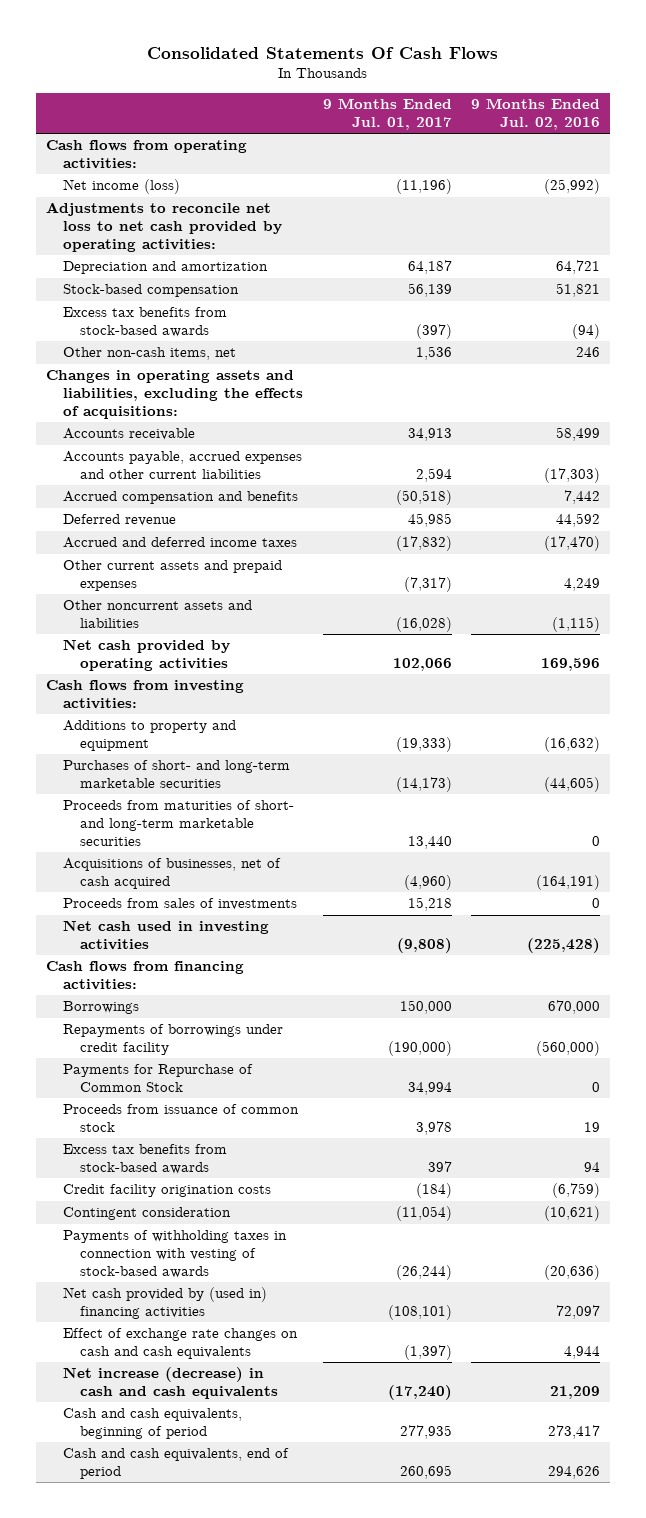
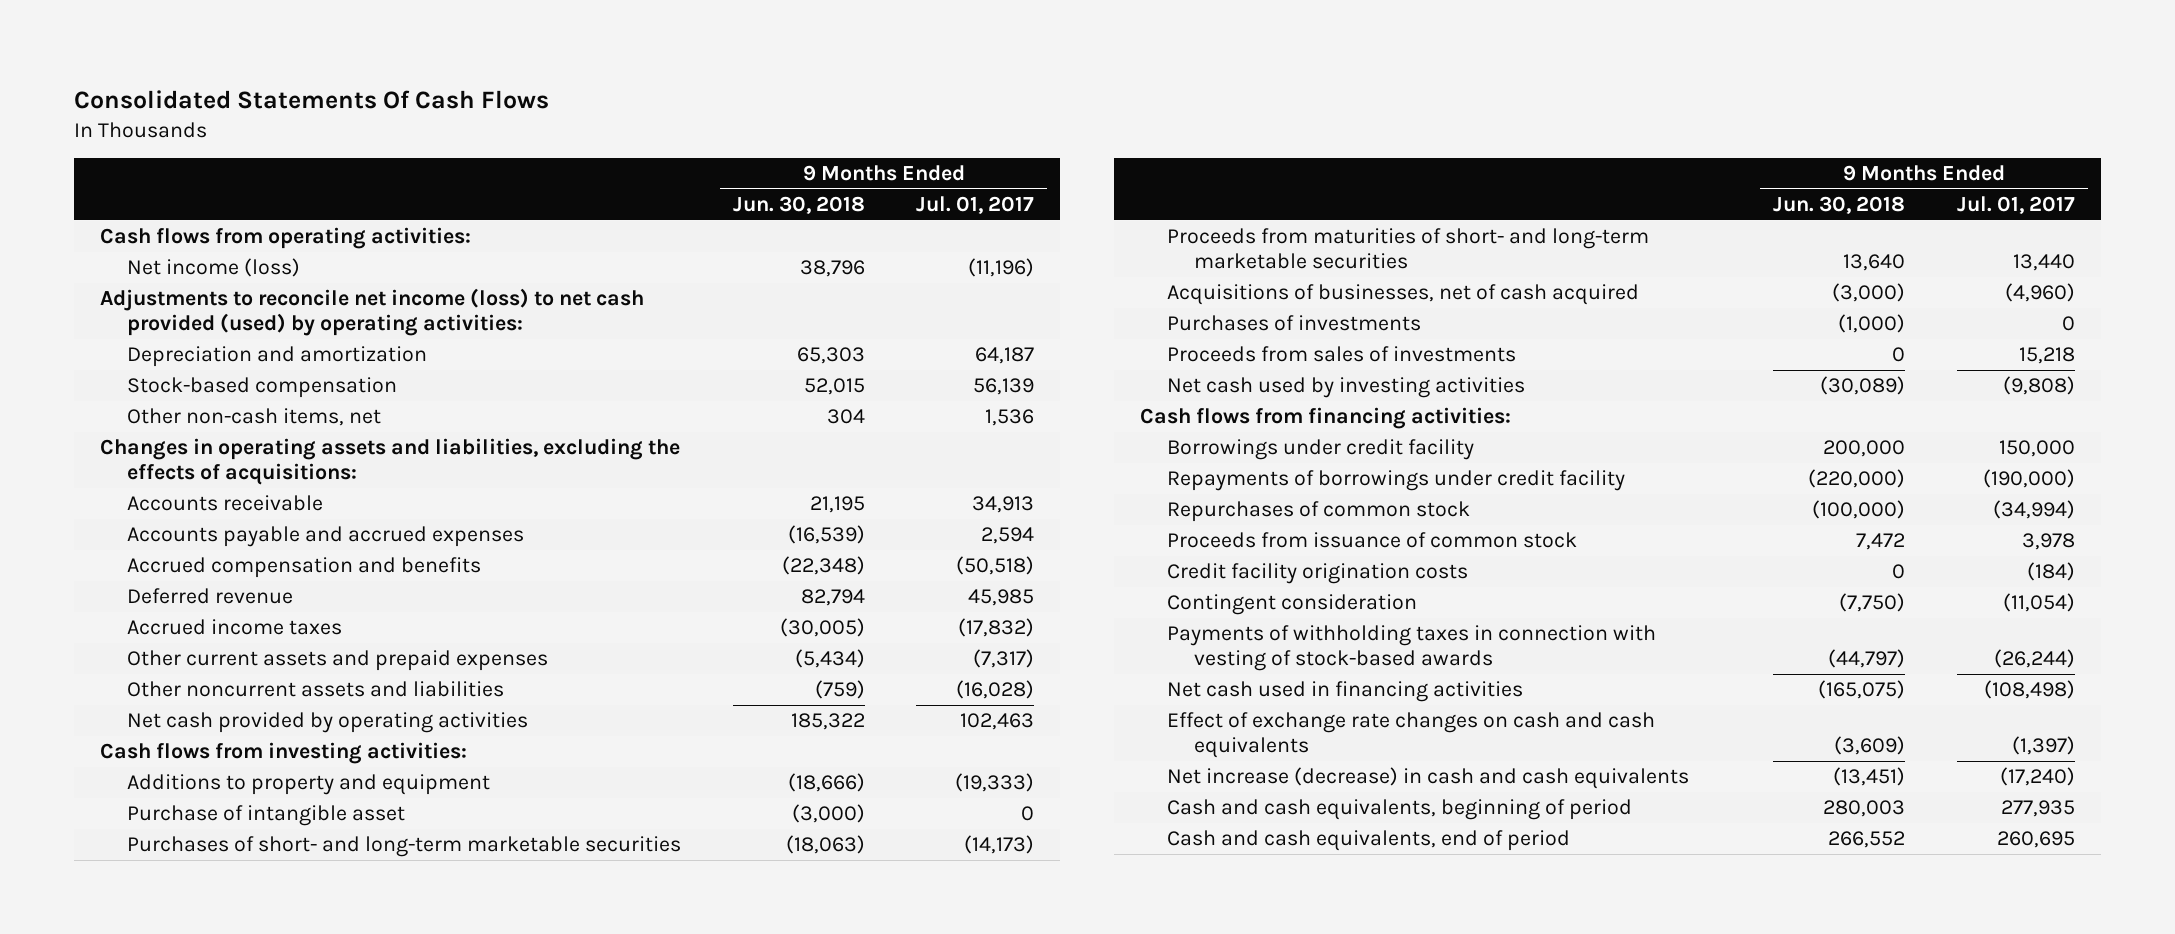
[471,98,601,130] 9 Months Ended Jul. 02, 2016 -> none
none -> [732,196,865,215] Jun. 30, 2018
[46,202,282,252] Adjustments to reconcile net loss to net cash provided by operating activities: -> [99,288,644,336] Adjustments to reconcile net income (loss) to net cash provided (used) by operating activities:
[62,307,227,338] Excess tax benefits from stock-based awards -> none
[62,451,302,480] Accounts payable, accrued expenses and other current liabilities -> [126,526,524,548] Accounts payable and accrued expenses
[62,537,297,549] Accrued and deferred income taxes -> [126,619,342,636] Accrued income taxes
[392,658,452,672] 102,066 -> [960,713,1035,731] 102,463
none -> [126,805,405,827] Purchase of intangible asset
none -> [1167,315,1422,332] Purchases of investments
[62,920,269,951] Net cash used in investing activities -> [1167,377,1526,399] Net cash used by investing activities
[62,1001,139,1015] Borrowings -> [1167,439,1475,461] Borrowings under credit facility
[62,1064,253,1093] Payments for Repurchase of Common Stock -> [1167,501,1471,523] Repurchases of common stock
[407,1082,452,1096] 34,994 -> [1992,500,2075,520] (34,994)
[62,1144,227,1175] Excess tax benefits from stock-based awards -> none
[62,1287,267,1320] Net cash provided by (used in) financing activities -> [1167,681,1524,703] Net cash used in financing activities
[387,1305,452,1321] (108,101) -> [1983,680,2075,700] (108,498)

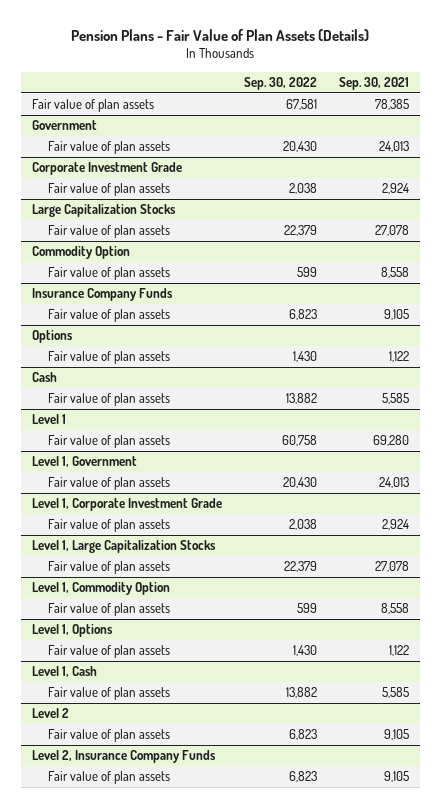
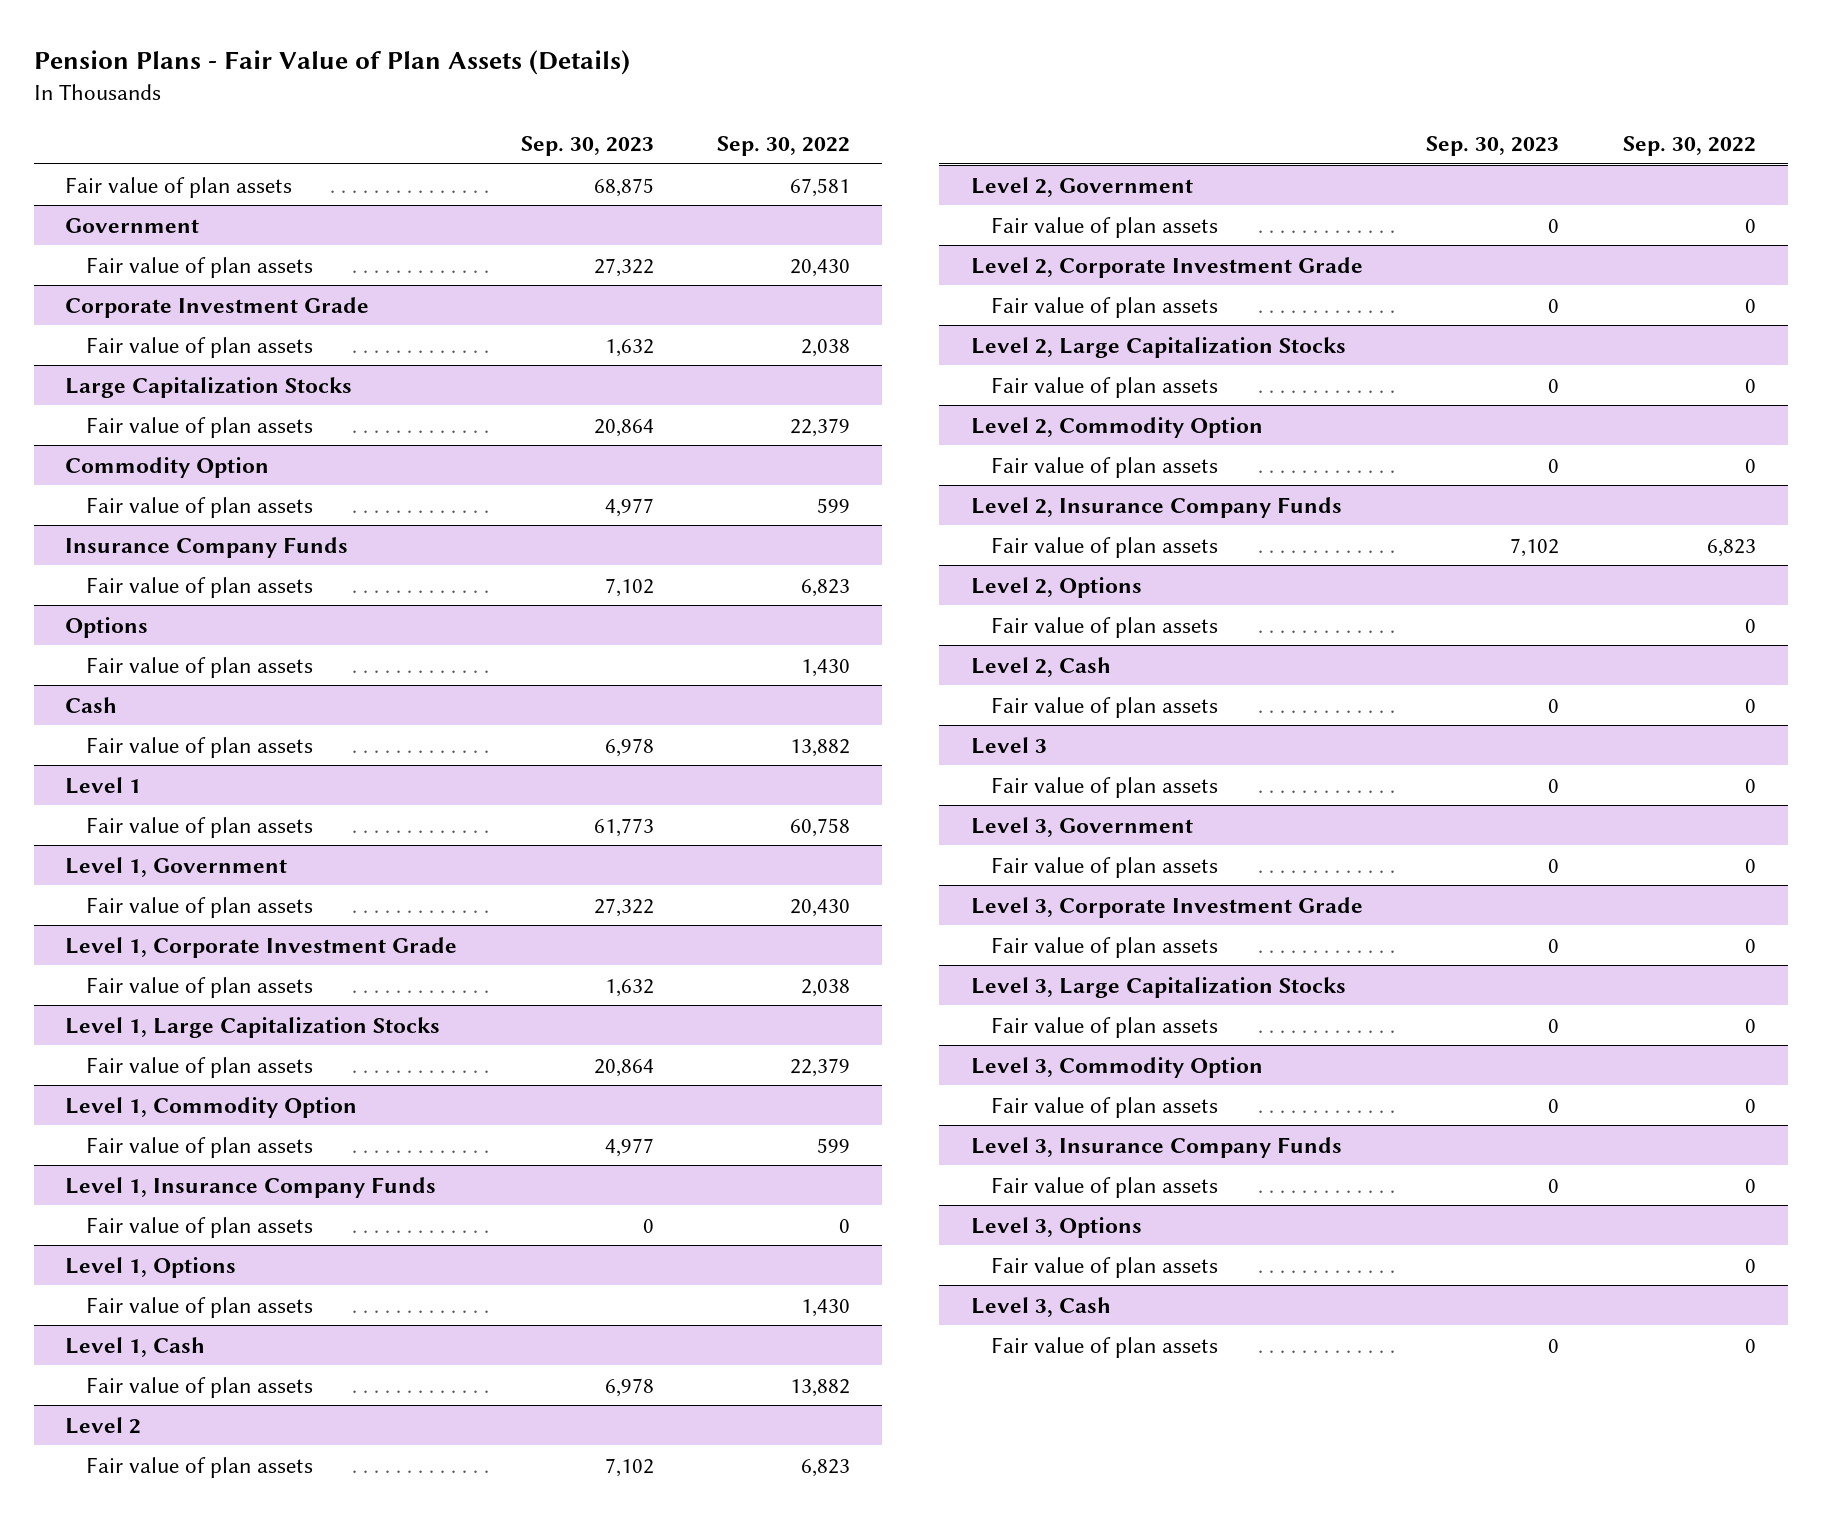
[339,76,410,90] Sep. 30, 2021 -> none
none -> [520,136,654,157] Sep. 30, 2023
none -> [65,1176,437,1198] Level 1, Insurance Company Funds
none -> [85,1216,313,1238] Fair value of plan assets
none -> [971,176,1194,197] Level 2, Government
none -> [991,216,1219,238] Fair value of plan assets
none -> [971,256,1364,278] Level 2, Corporate Investment Grade
none -> [991,296,1219,318] Fair value of plan assets
none -> [971,336,1347,358] Level 2, Large Capitalization Stocks
none -> [991,376,1219,398] Fair value of plan assets
none -> [971,416,1264,438] Level 2, Commodity Option
none -> [991,456,1219,478] Fair value of plan assets
none -> [971,576,1143,598] Level 2, Options
none -> [991,616,1219,638] Fair value of plan assets
none -> [971,656,1112,677] Level 2, Cash
none -> [991,696,1219,718] Fair value of plan assets
none -> [971,736,1048,754] Level 3
none -> [991,776,1219,798] Fair value of plan assets
none -> [971,816,1194,837] Level 3, Government
none -> [991,856,1219,878] Fair value of plan assets
none -> [971,896,1364,918] Level 3, Corporate Investment Grade
none -> [991,936,1219,958] Fair value of plan assets
none -> [971,976,1347,998] Level 3, Large Capitalization Stocks
none -> [991,1016,1219,1038] Fair value of plan assets
none -> [971,1056,1264,1078] Level 3, Commodity Option
none -> [991,1096,1219,1118] Fair value of plan assets
none -> [971,1136,1343,1158] Level 3, Insurance Company Funds
none -> [991,1176,1219,1198] Fair value of plan assets
none -> [971,1216,1143,1238] Level 3, Options
none -> [991,1256,1219,1278] Fair value of plan assets
none -> [971,1296,1112,1317] Level 3, Cash
none -> [991,1336,1219,1358] Fair value of plan assets

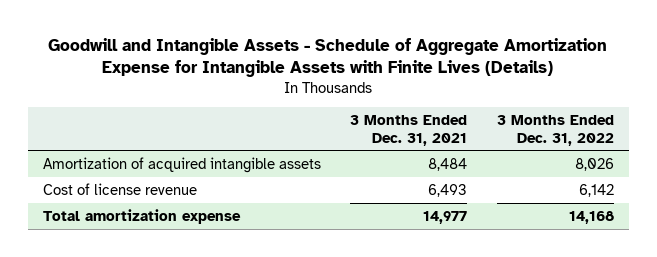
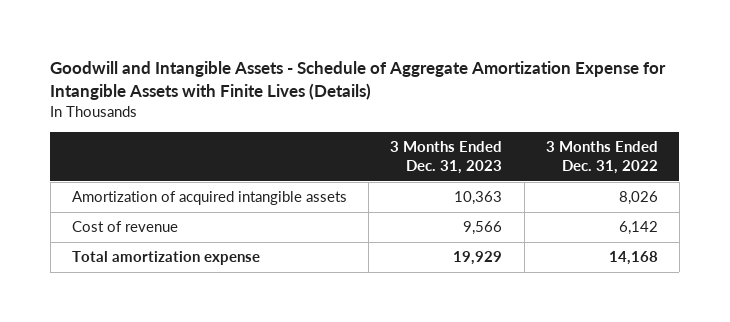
[350,115,468,146] 3 Months Ended Dec. 31, 2021 -> none
none -> [390,141,503,174] 3 Months Ended Dec. 31, 2023
[42,182,197,195] Cost of license revenue -> [72,221,179,233] Cost of revenue

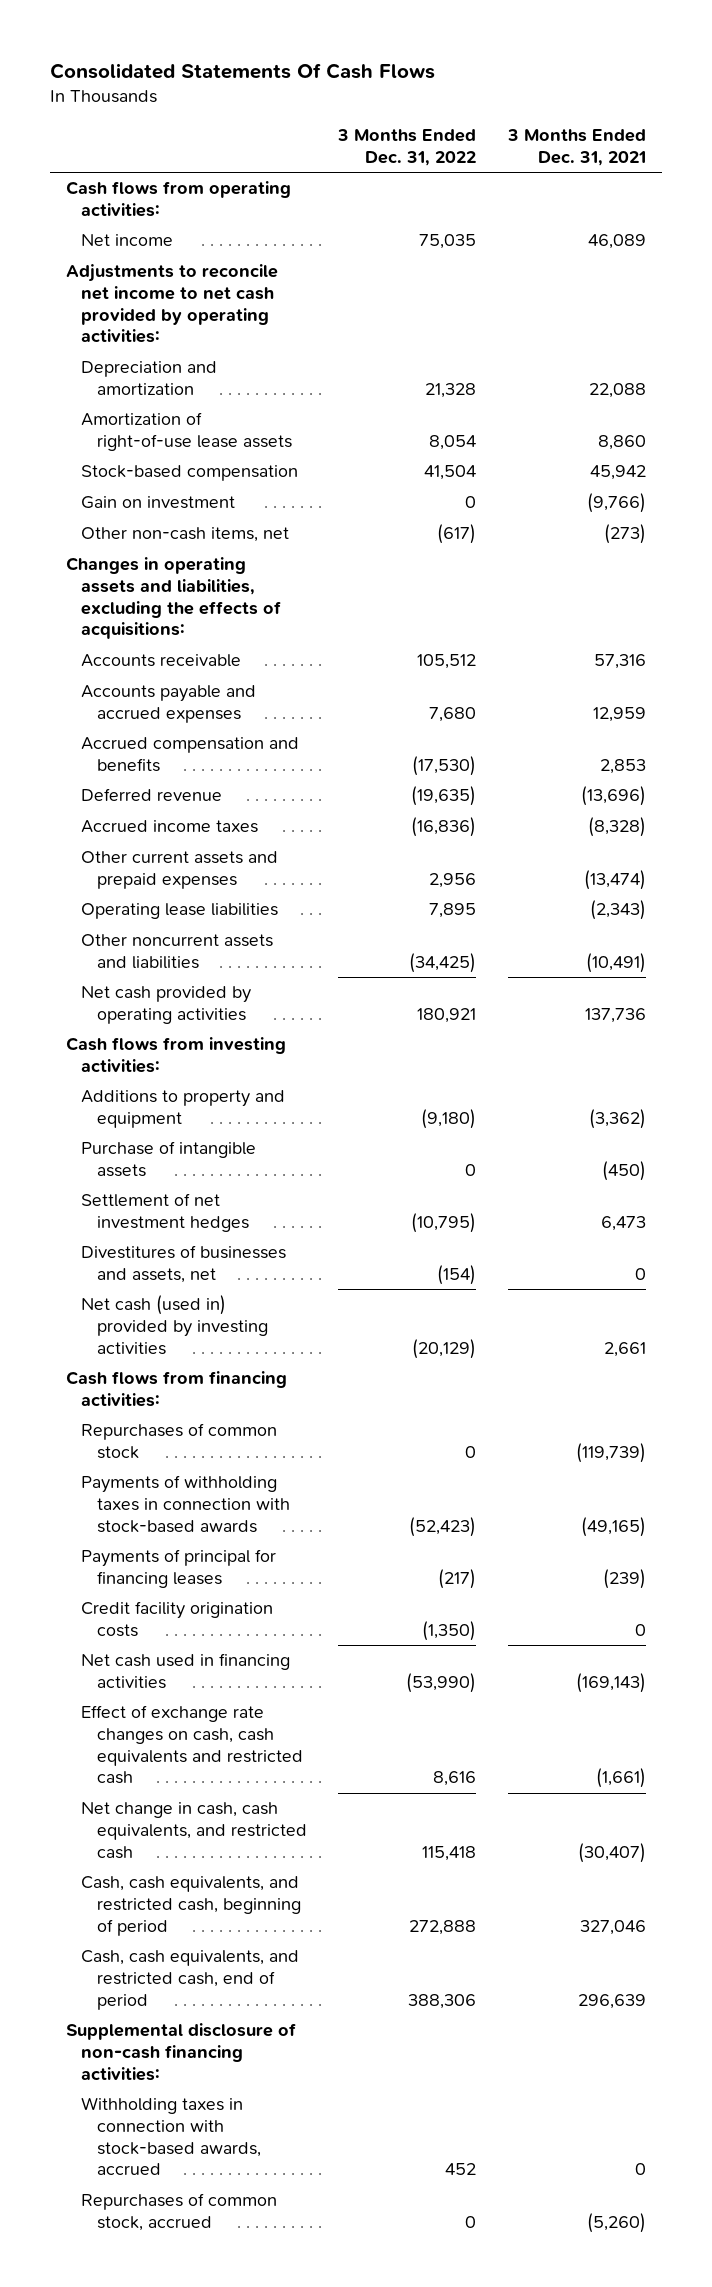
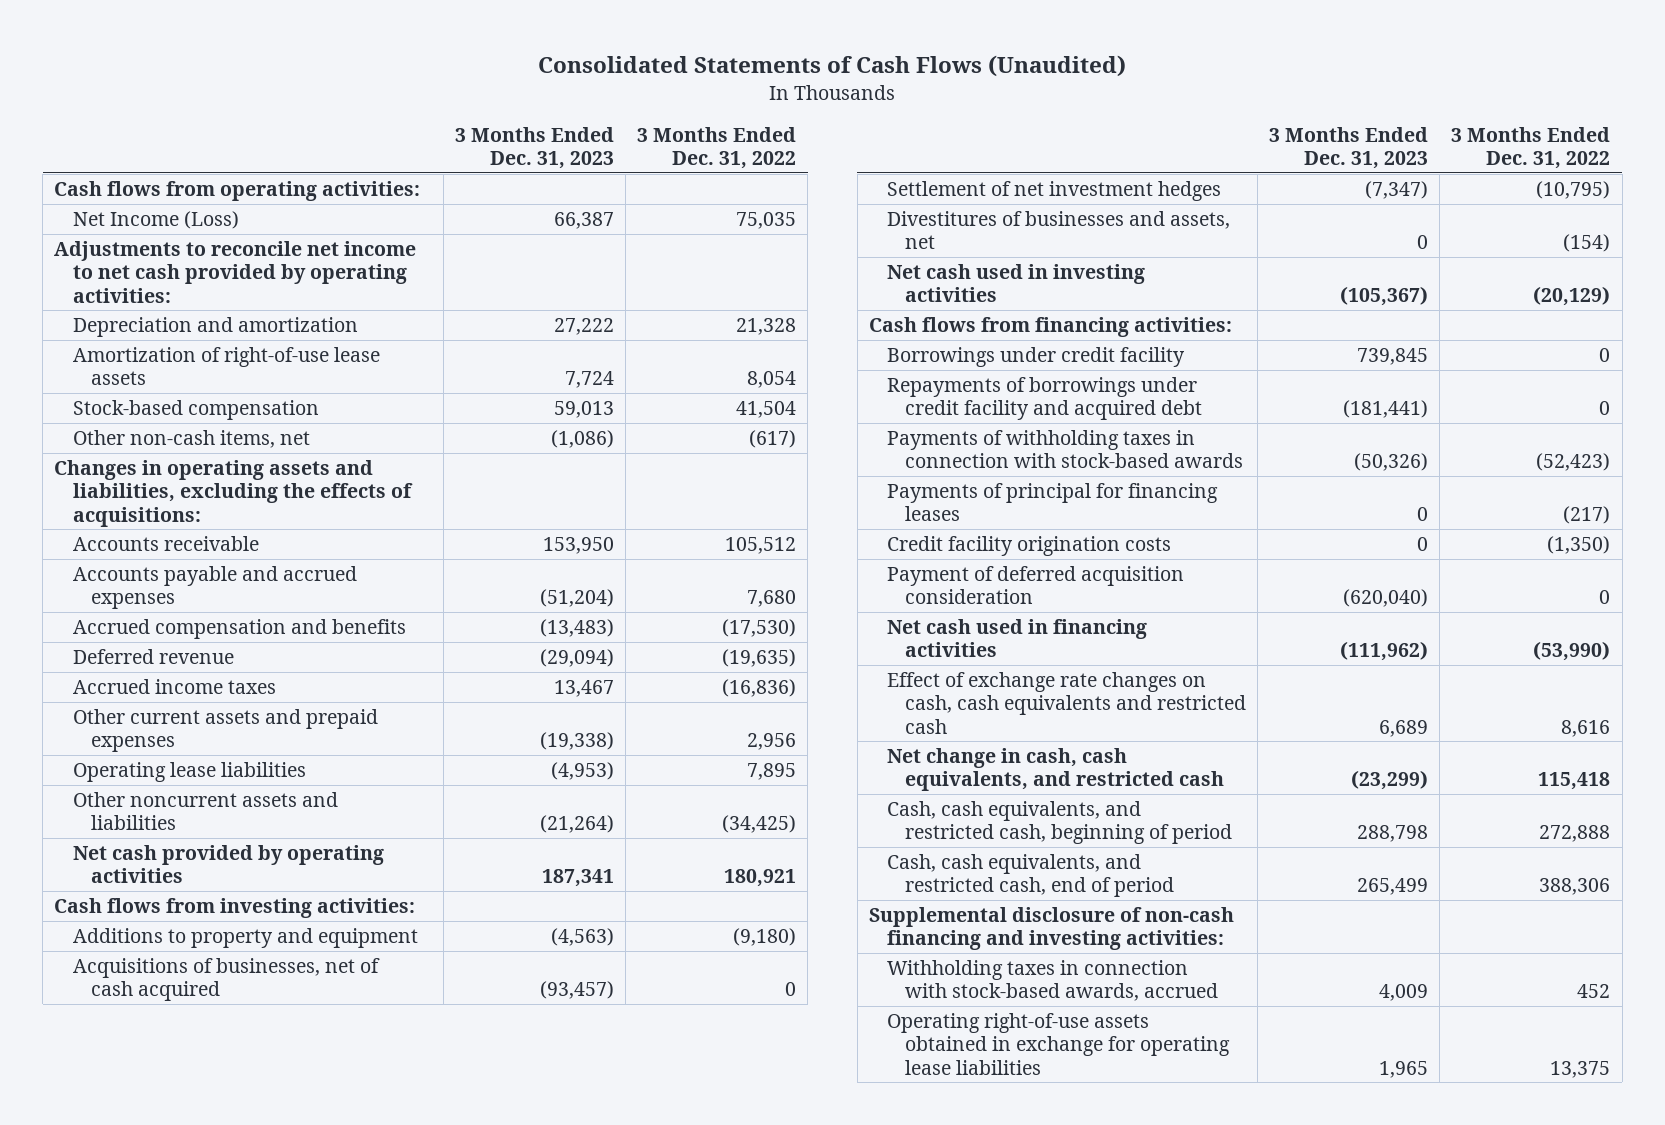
[50,63,436,80] Consolidated Statements Of Cash Flows -> [538,55,1127,78] Consolidated Statements of Cash Flows (Unaudited)
[507,129,647,166] 3 Months Ended Dec. 31, 2021 -> none
none -> [454,126,614,170] 3 Months Ended Dec. 31, 2023
[81,234,174,247] Net income -> [72,210,239,229] Net Income (Loss)
[81,496,236,510] Gain on investment -> none
[81,1141,257,1178] Purchase of intangible assets -> none
none -> [72,957,380,1002] Acquisitions of businesses, net of cash acquired
[81,1295,268,1355] Net cash (used in) provided by investing activities -> [886,263,1145,303] Net cash used in investing activities
[81,1423,278,1460] Repurchases of common stock -> none
none -> [886,346,1185,367] Borrowings under credit facility
none -> [886,376,1202,421] Repayments of borrowings under credit facility and acquired debt
none -> [886,565,1184,605] Payment of deferred acquisition consideration
[66,2023,297,2081] Supplemental disclosure of non-cash financing activities: -> [868,906,1234,951] Supplemental disclosure of non-cash financing and investing activities:
[81,2193,278,2232] Repurchases of common stock, accrued -> none
none -> [886,1012,1230,1075] Operating right-of-use assets obtained in exchange for operating lease liabilities

